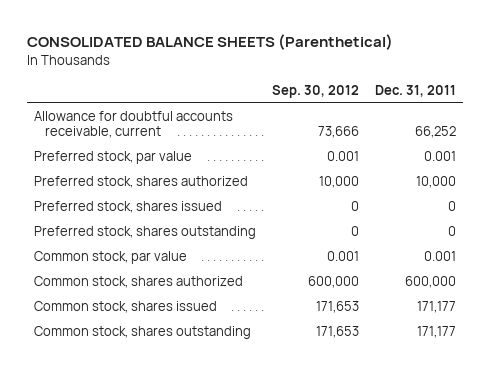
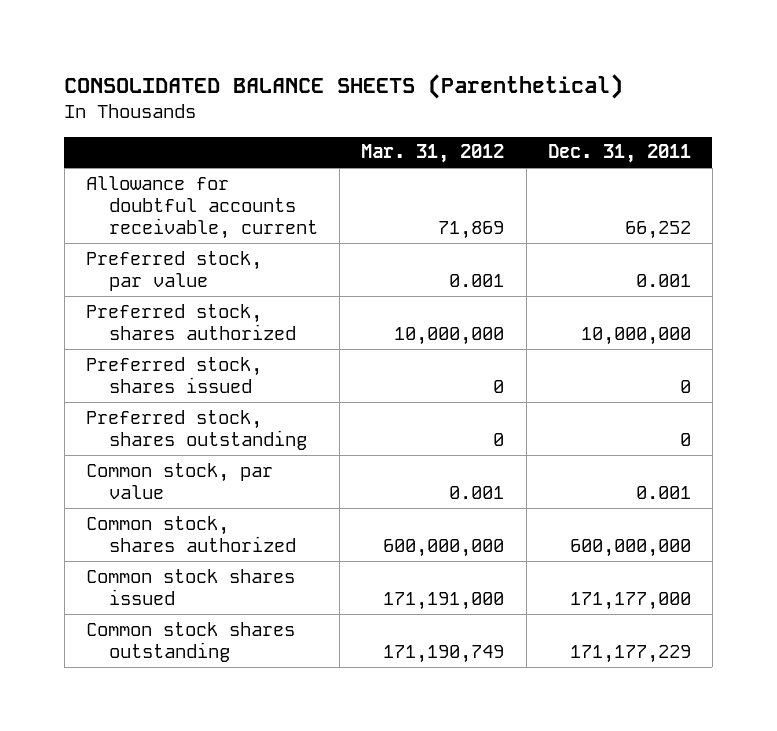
[272,85,360,99] Sep. 30, 2012 -> none
none -> [361,144,505,164] Mar. 31, 2012
[415,176,456,189] 10,000 -> [580,327,691,346] 10,000,000
[404,276,456,289] 600,000 -> [569,539,691,558] 600,000,000
[34,301,218,314] Common stock, shares issued -> [85,568,295,606] Common stock shares issued
[416,301,456,314] 171,177 -> [569,592,691,611] 171,177,000
[34,326,252,340] Common stock, shares outstanding -> [85,621,295,663] Common stock shares outstanding
[416,326,456,339] 171,177 -> [569,645,691,664] 171,177,229

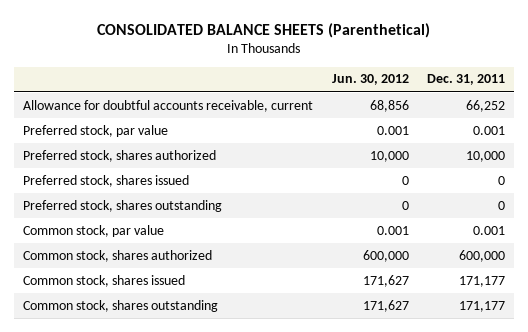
[361,144,505,164] Mar. 31, 2012 -> none
none -> [331,74,409,86] Jun. 30, 2012
[580,327,691,346] 10,000,000 -> [465,150,505,162] 10,000
[569,539,691,558] 600,000,000 -> [458,249,505,262] 600,000
[85,568,295,606] Common stock shares issued -> [23,274,186,287] Common stock, shares issued
[569,592,691,611] 171,177,000 -> [458,275,505,287] 171,177
[85,621,295,663] Common stock shares outstanding -> [23,299,219,312] Common stock, shares outstanding
[569,645,691,664] 171,177,229 -> [458,300,505,312] 171,177

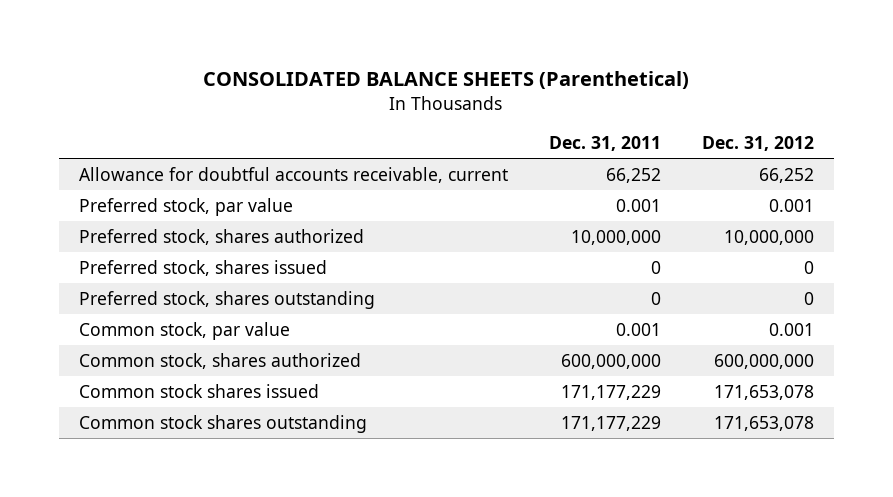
[331,74,409,86] Jun. 30, 2012 -> none
none -> [701,136,814,152] Dec. 31, 2012
[465,150,505,162] 10,000 -> [570,230,661,246] 10,000,000
[458,249,505,262] 600,000 -> [560,354,661,370] 600,000,000
[23,274,186,287] Common stock, shares issued -> [79,384,320,399] Common stock shares issued
[458,275,505,287] 171,177 -> [560,385,661,401] 171,177,229
[23,299,219,312] Common stock, shares outstanding -> [79,415,368,434] Common stock shares outstanding
[458,300,505,312] 171,177 -> [560,416,661,432] 171,177,229

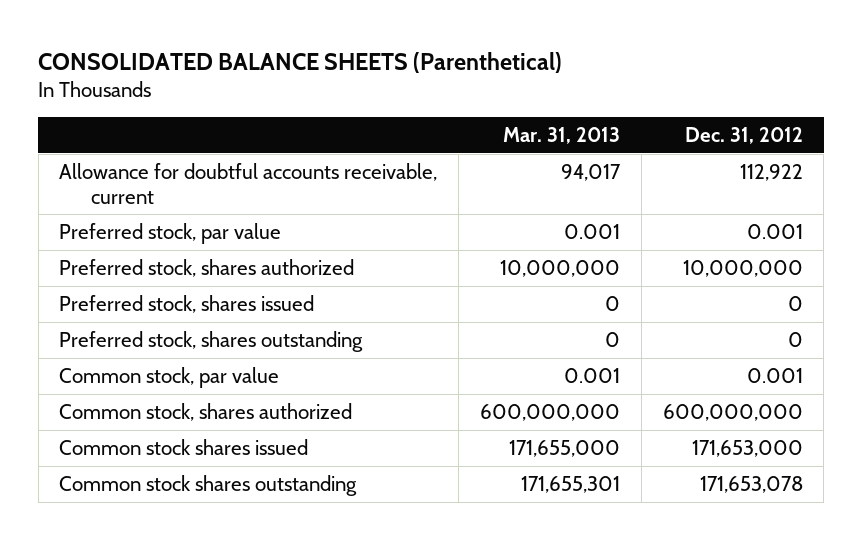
[548,136,661,152] Dec. 31, 2011 -> none
none -> [502,127,620,145] Mar. 31, 2013
[758,168,814,184] 66,252 -> [739,163,803,181] 112,922
[713,385,814,401] 171,653,078 -> [691,439,803,457] 171,653,000

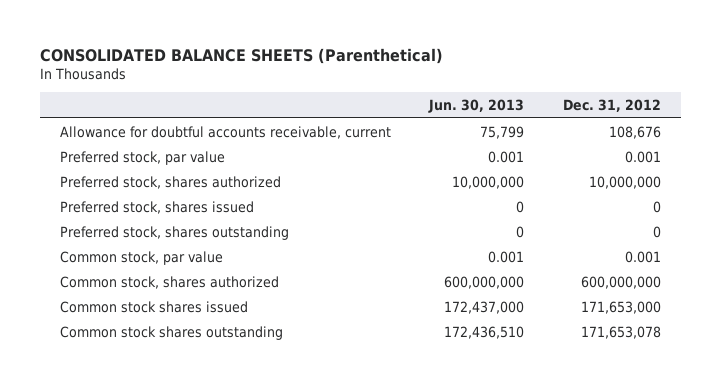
[502,127,620,145] Mar. 31, 2013 -> none
none -> [428,98,525,113] Jun. 30, 2013
[739,163,803,181] 112,922 -> [609,125,662,139] 108,676

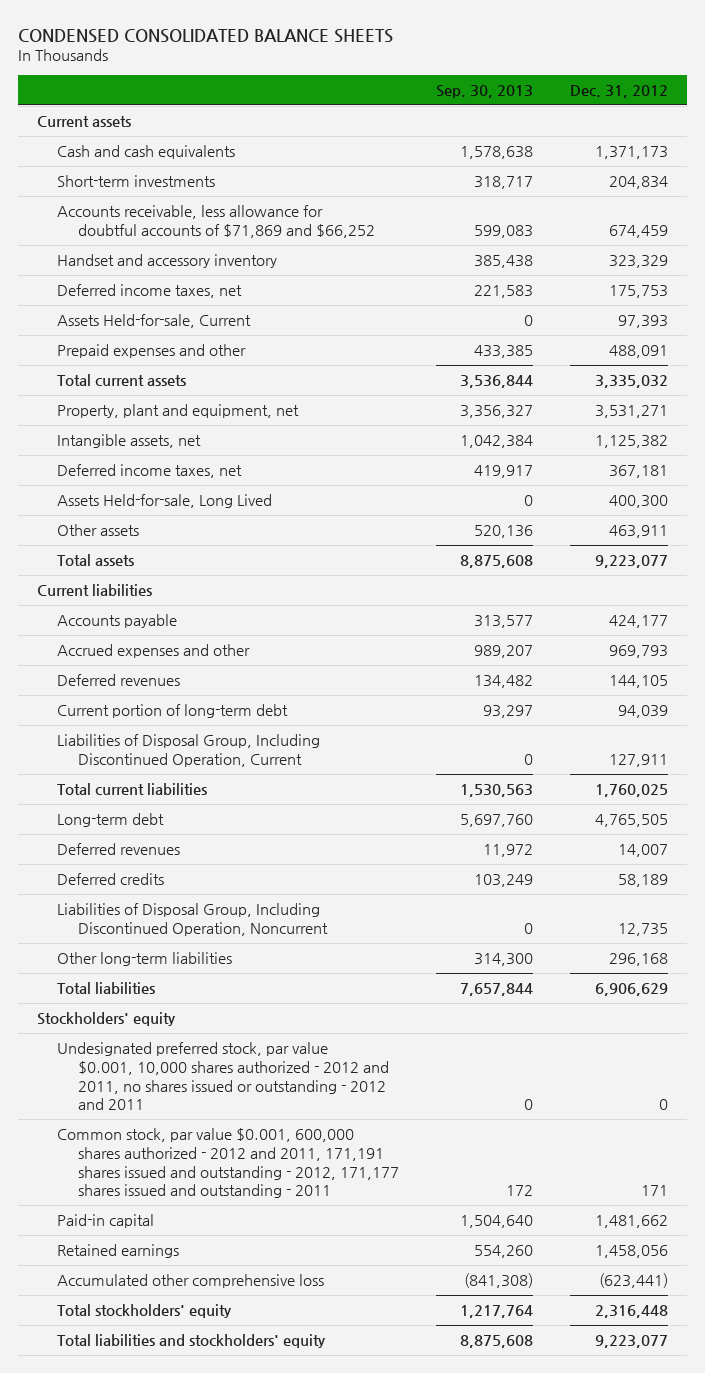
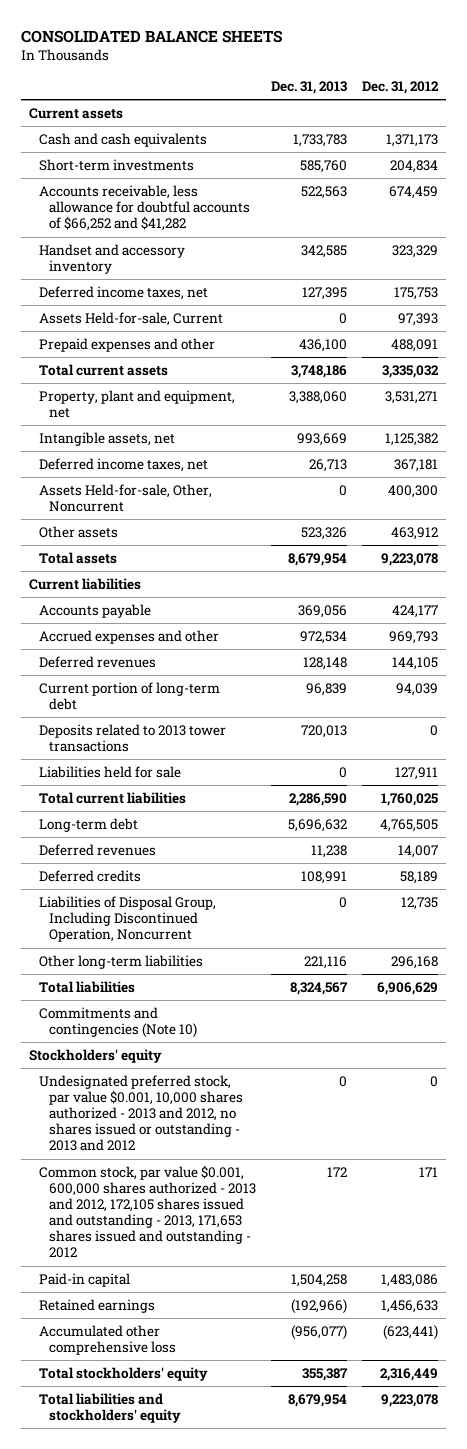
[17,28,393,43] CONDENSED CONSOLIDATED BALANCE SHEETS -> [21,29,283,43] CONSOLIDATED BALANCE SHEETS
[435,85,533,99] Sep. 30, 2013 -> none
none -> [271,81,348,95] Dec. 31, 2013
[57,205,375,238] Accounts receivable, less allowance for doubtful accounts of $71,869 and $66,252 -> [38,184,251,232] Accounts receivable, less allowance for doubtful accounts of $66,252 and $41,282
[57,494,273,509] Assets Held-for-sale, Long Lived -> [38,483,212,513] Assets Held-for-sale, Other, Noncurrent
[609,525,669,539] 463,911 -> [391,526,439,540] 463,912
[595,555,669,569] 9,223,077 -> [381,552,439,566] 9,223,078
none -> [38,723,226,753] Deposits related to 2013 tower transactions
[57,734,321,767] Liabilities of Disposal Group, Including Discontinued Operation, Current -> [38,765,181,778] Liabilities held for sale
none -> [38,1006,198,1039] Commitments and contingencies (Note 10)
[57,1042,389,1111] Undesignated preferred stock, par value $0.001, 10,000 shares authorized - 2012 and 2011, no shares issued or outstanding - 2012 and 2011 -> [38,1074,244,1152] Undesignated preferred stock, par value $0.001, 10,000 shares authorized - 2013 and 2012, no shares issued or outstanding - 2013 and 2012
[57,1128,399,1199] Common stock, par value $0.001, 600,000 shares authorized - 2012 and 2011, 171,191 shares issued and outstanding - 2012, 171,177 shares issued and outstanding - 2011 -> [38,1164,257,1259] Common stock, par value $0.001, 600,000 shares authorized - 2013 and 2012, 172,105 shares issued and outstanding - 2013, 171,653 shares issued and outstanding - 2012
[595,1215,669,1229] 1,481,662 -> [381,1273,439,1287] 1,483,086
[595,1245,669,1259] 1,458,056 -> [381,1299,439,1313] 1,456,633
[595,1305,669,1319] 2,316,448 -> [380,1367,439,1381] 2,316,449
[595,1335,669,1349] 9,223,077 -> [381,1393,439,1407] 9,223,078

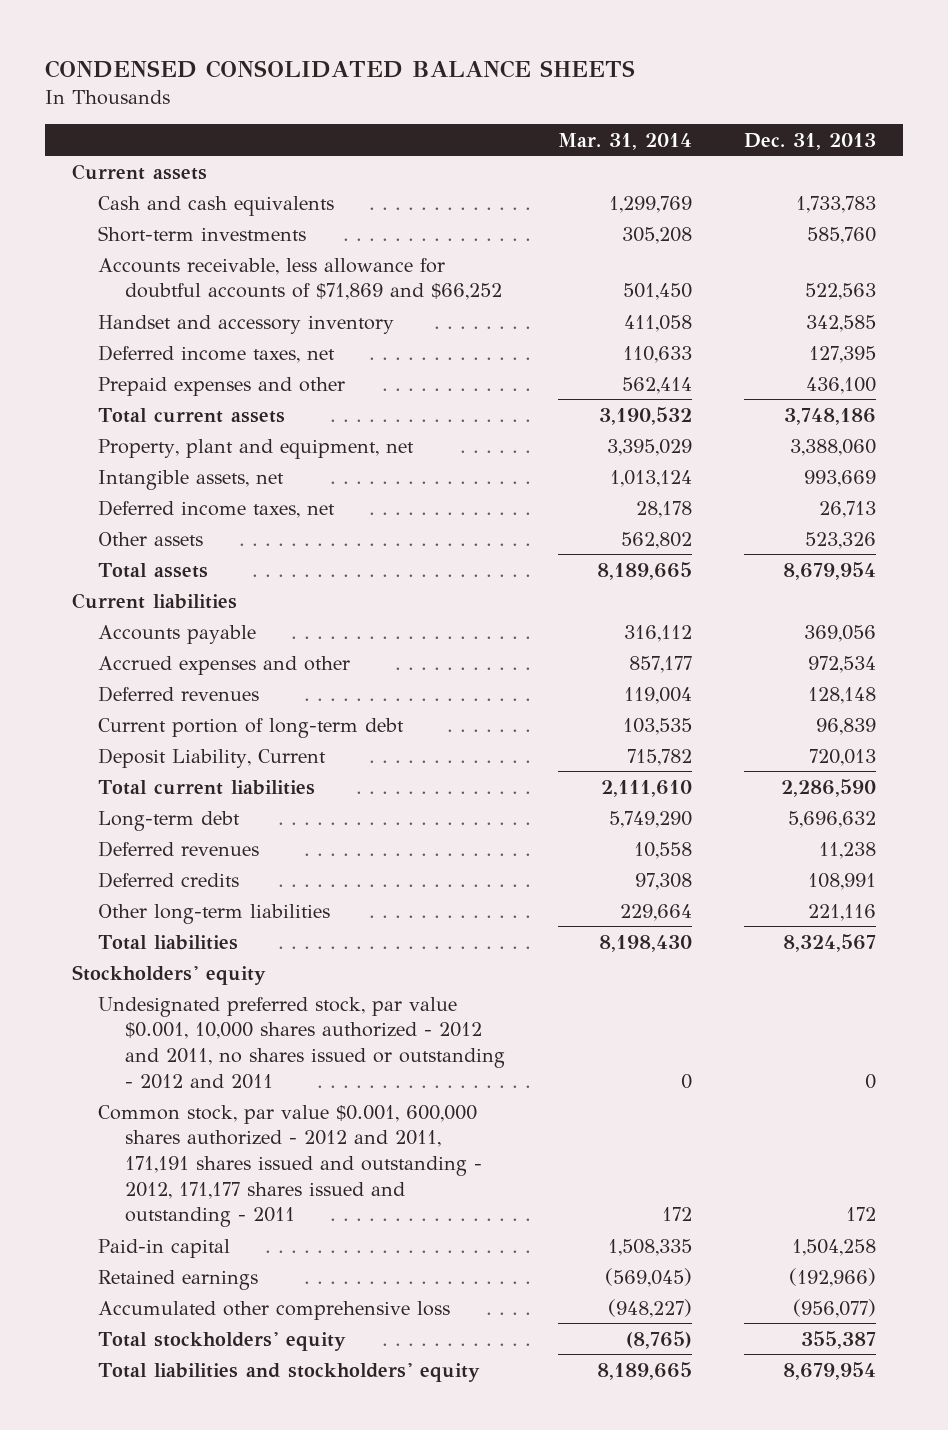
[21,29,283,43] CONSOLIDATED BALANCE SHEETS -> [45,59,636,78] CONDENSED CONSOLIDATED BALANCE SHEETS
[362,81,440,95] Dec. 31, 2012 -> none
none -> [557,132,692,150] Mar. 31, 2014
[38,184,251,232] Accounts receivable, less allowance for doubtful accounts of $66,252 and $41,282 -> [98,257,502,301] Accounts receivable, less allowance for doubtful accounts of $71,869 and $66,252
[38,311,223,326] Assets Held-for-sale, Current -> none
[38,483,212,513] Assets Held-for-sale, Other, Noncurrent -> none
[38,765,181,778] Liabilities held for sale -> none
[38,723,226,753] Deposits related to 2013 tower transactions -> [98,747,327,768] Deposit Liability, Current
[38,895,216,943] Liabilities of Disposal Group, Including Discontinued Operation, Noncurrent -> none
[38,1006,198,1039] Commitments and contingencies (Note 10) -> none
[38,1074,244,1152] Undesignated preferred stock, par value $0.001, 10,000 shares authorized - 2013 and 2012, no shares issued or outstanding - 2013 and 2012 -> [98,996,505,1089] Undesignated preferred stock, par value $0.001, 10,000 shares authorized - 2012 and 2011, no shares issued or outstanding - 2012 and 2011
[38,1164,257,1259] Common stock, par value $0.001, 600,000 shares authorized - 2013 and 2012, 172,105 shares issued and outstanding - 2013, 171,653 shares issued and outstanding - 2012 -> [98,1104,482,1228] Common stock, par value $0.001, 600,000 shares authorized - 2012 and 2011, 171,191 shares issued and outstanding - 2012, 171,177 shares issued and outstanding - 2011

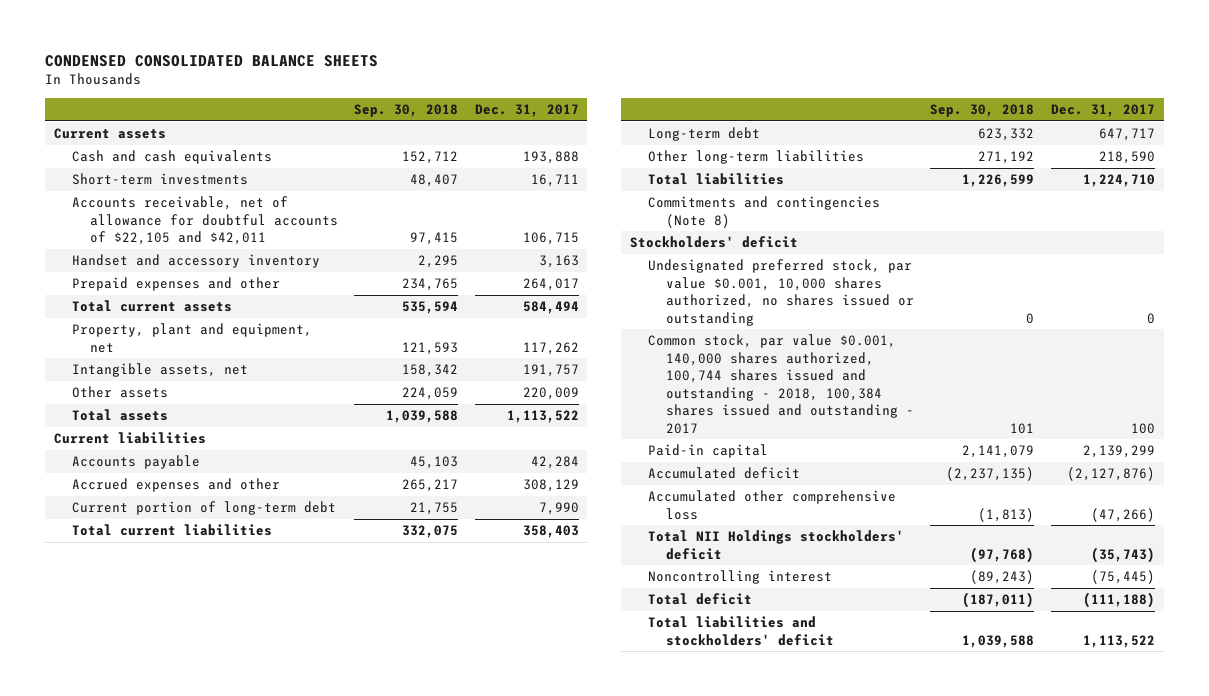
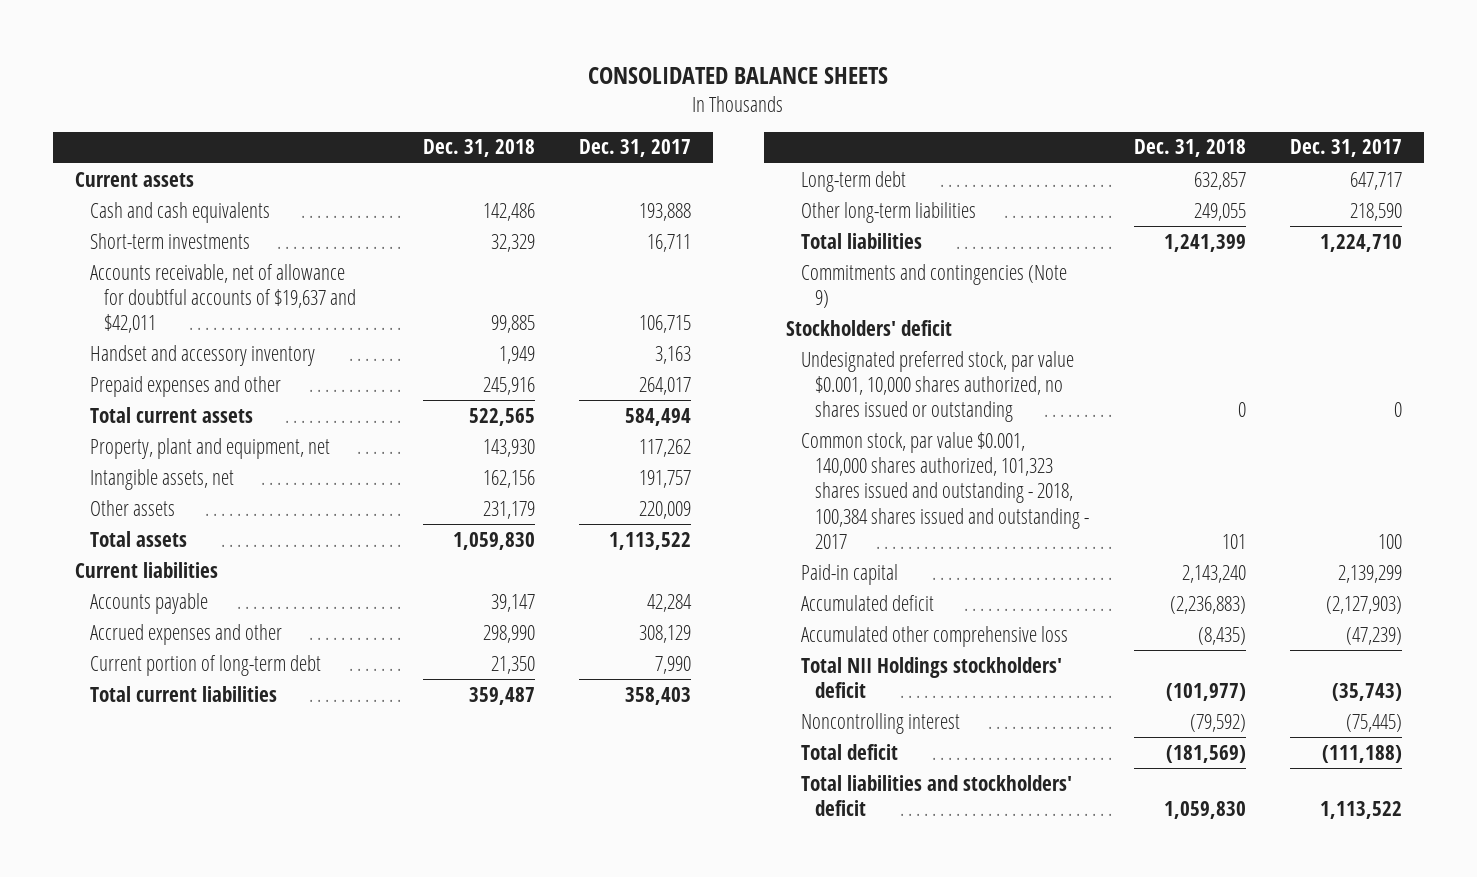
[45,55,379,68] CONDENSED CONSOLIDATED BALANCE SHEETS -> [588,67,889,85] CONSOLIDATED BALANCE SHEETS
[354,104,459,118] Sep. 30, 2018 -> none
none -> [422,139,535,158] Dec. 31, 2018
[71,196,338,246] Accounts receivable, net of allowance for doubtful accounts of $22,105 and $42,011 -> [89,263,357,334] Accounts receivable, net of allowance for doubtful accounts of $19,637 and $42,011
[647,196,880,228] Commitments and contingencies (Note 8) -> [800,263,1067,308] Commitments and contingencies (Note 9)
[647,334,914,434] Common stock, par value $0.001, 140,000 shares authorized, 100,744 shares issued and outstanding - 2018, 100,384 shares issued and outstanding - 2017 -> [800,431,1090,549] Common stock, par value $0.001, 140,000 shares authorized, 101,323 shares issued and outstanding - 2018, 100,384 shares issued and outstanding - 2017
[1067,467,1156,482] (2,127,876) -> [1325,595,1402,614] (2,127,903)
[1091,507,1156,522] (47,266) -> [1345,626,1402,645] (47,239)

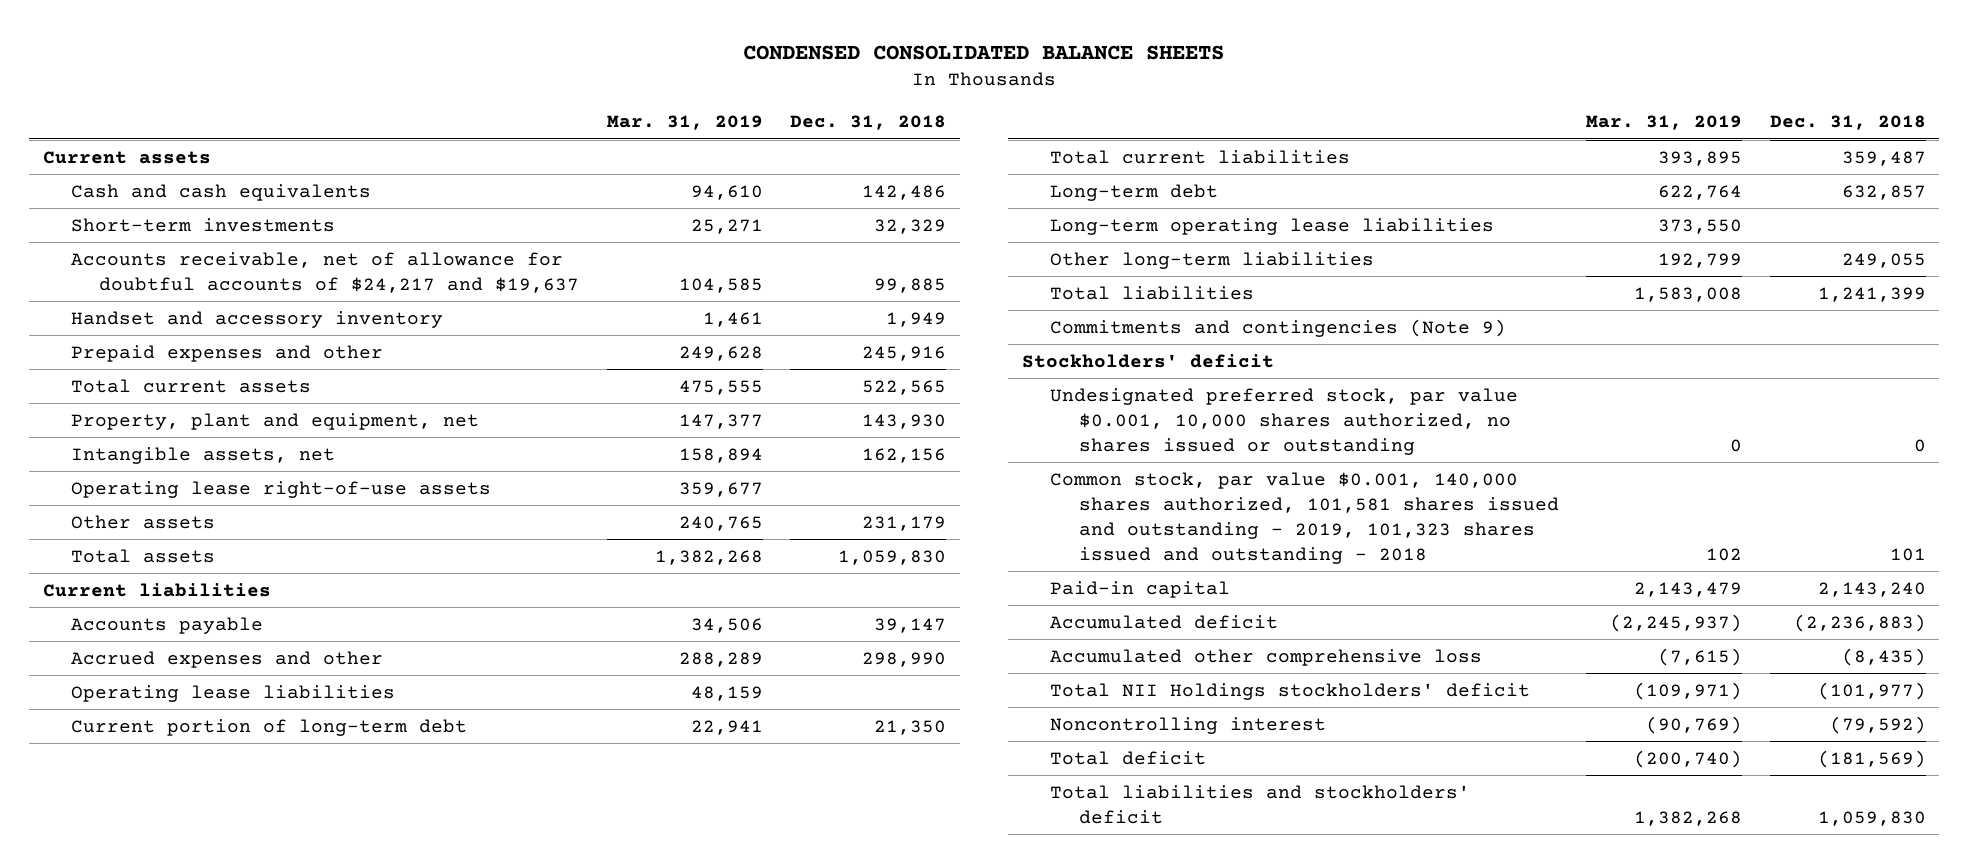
[588,67,889,85] CONSOLIDATED BALANCE SHEETS -> [743,44,1225,60] CONDENSED CONSOLIDATED BALANCE SHEETS
[578,139,691,158] Dec. 31, 2017 -> none
none -> [606,115,763,131] Mar. 31, 2019
[89,263,357,334] Accounts receivable, net of allowance for doubtful accounts of $19,637 and $42,011 -> [70,251,580,293] Accounts receivable, net of allowance for doubtful accounts of $24,217 and $19,637
none -> [70,480,491,498] Operating lease right-of-use assets
none -> [70,684,395,702] Operating lease liabilities
none -> [1050,217,1495,235] Long-term operating lease liabilities
[800,431,1090,549] Common stock, par value $0.001, 140,000 shares authorized, 101,323 shares issued and outstanding - 2018, 100,384 shares issued and outstanding - 2017 -> [1050,471,1559,564] Common stock, par value $0.001, 140,000 shares authorized, 101,581 shares issued and outstanding - 2019, 101,323 shares issued and outstanding - 2018

